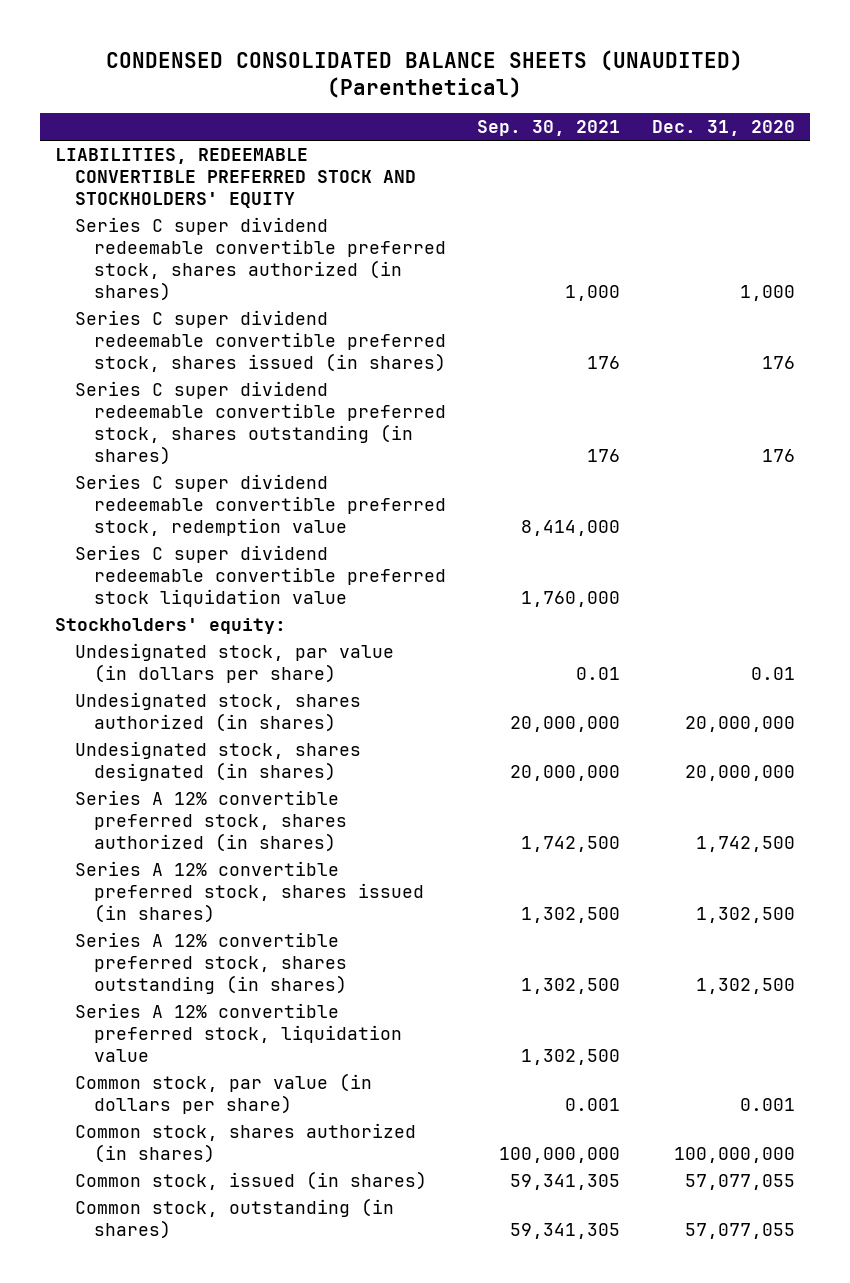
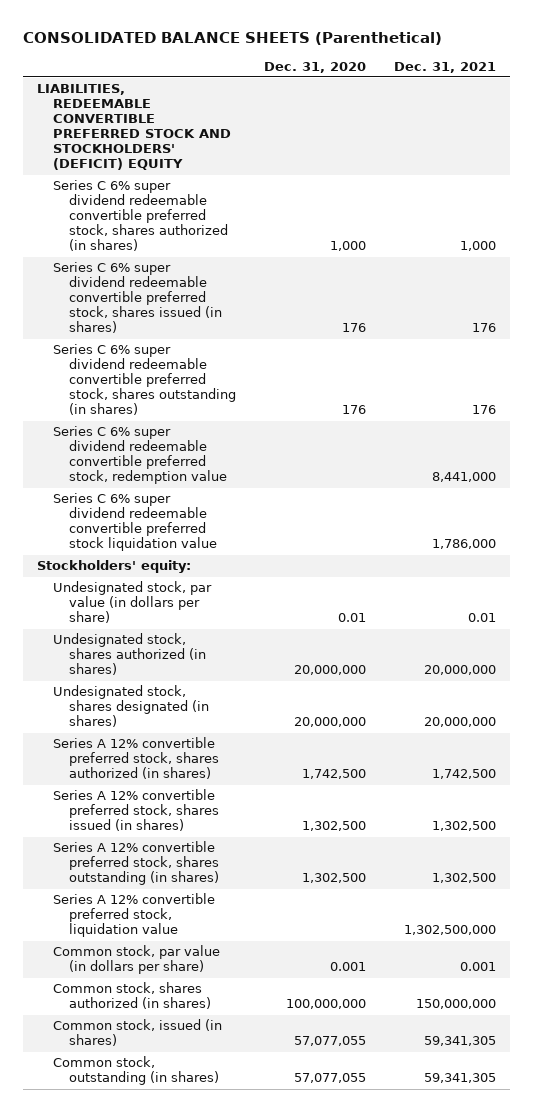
[106,49,744,99] CONDENSED CONSOLIDATED BALANCE SHEETS (UNAUDITED) (Parenthetical) -> [23,31,443,45] CONSOLIDATED BALANCE SHEETS (Parenthetical)
[477,120,621,137] Sep. 30, 2021 -> none
none -> [393,61,496,73] Dec. 31, 2021
[55,148,416,209] LIABILITIES, REDEEMABLE CONVERTIBLE PREFERRED STOCK AND STOCKHOLDERS' EQUITY -> [37,84,232,171] LIABILITIES, REDEEMABLE CONVERTIBLE PREFERRED STOCK AND STOCKHOLDERS' (DEFICIT) EQUITY
[74,217,446,302] Series C super dividend redeemable convertible preferred stock, shares authorized (in shares) -> [53,180,229,252] Series C 6% super dividend redeemable convertible preferred stock, shares authorized (in shares)
[74,310,446,373] Series C super dividend redeemable convertible preferred stock, shares issued (in shares) -> [53,262,223,334] Series C 6% super dividend redeemable convertible preferred stock, shares issued (in shares)
[74,381,446,466] Series C super dividend redeemable convertible preferred stock, shares outstanding (in shares) -> [53,344,237,416] Series C 6% super dividend redeemable convertible preferred stock, shares outstanding (in shares)
[74,474,446,537] Series C super dividend redeemable convertible preferred stock, redemption value -> [53,426,228,485] Series C 6% super dividend redeemable convertible preferred stock, redemption value
[74,545,446,608] Series C super dividend redeemable convertible preferred stock liquidation value -> [53,493,218,552] Series C 6% super dividend redeemable convertible preferred stock liquidation value

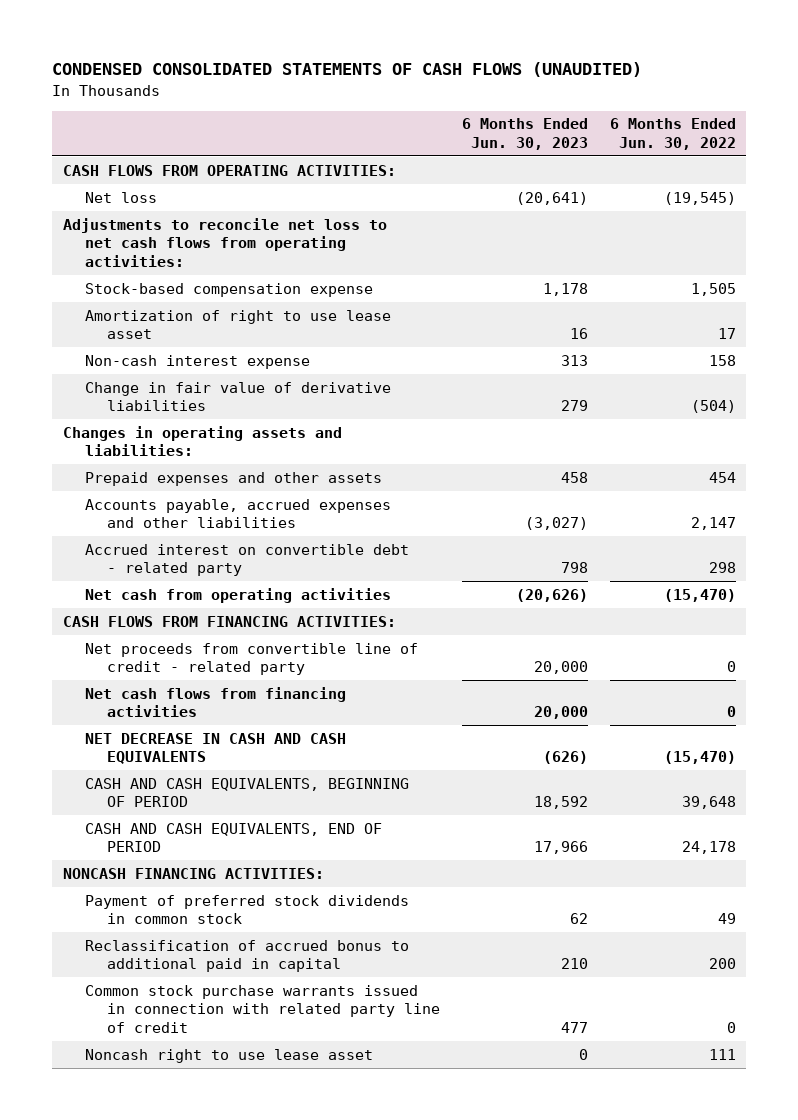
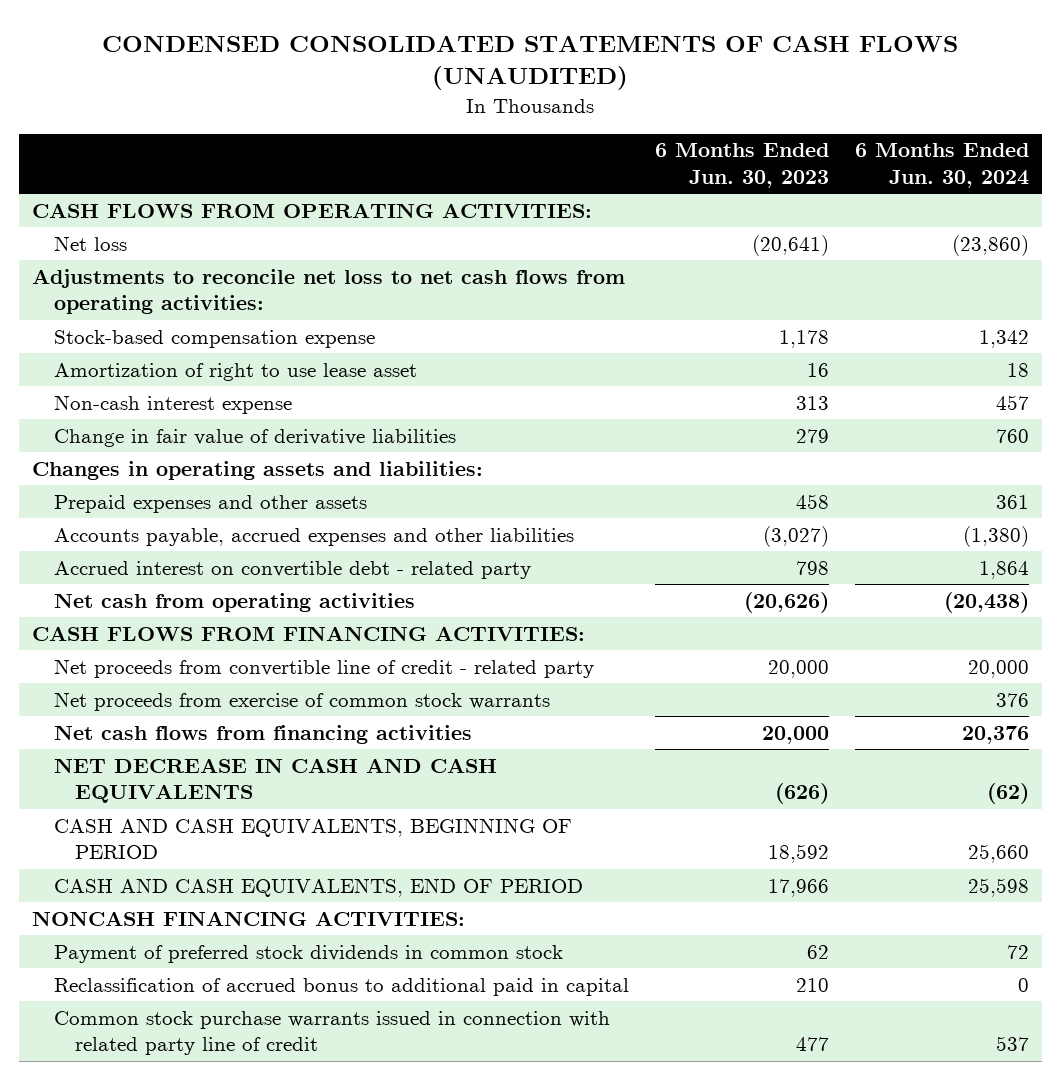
[609,118,736,150] 6 Months Ended Jun. 30, 2022 -> none
none -> [854,143,1029,188] 6 Months Ended Jun. 30, 2024
none -> [53,691,550,711] Net proceeds from exercise of common stock warrants
[85,1048,374,1063] Noncash right to use lease asset -> none

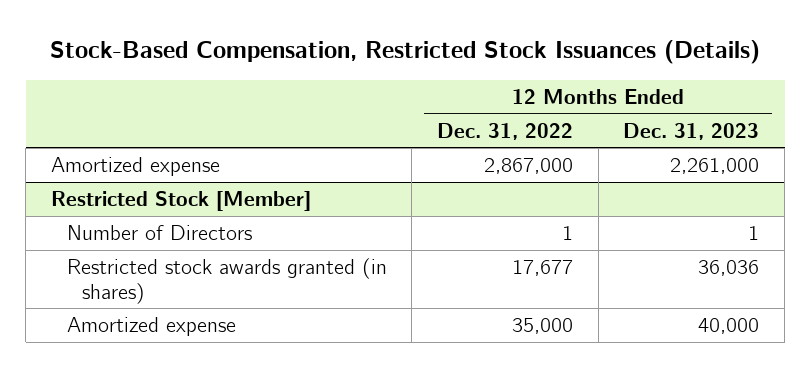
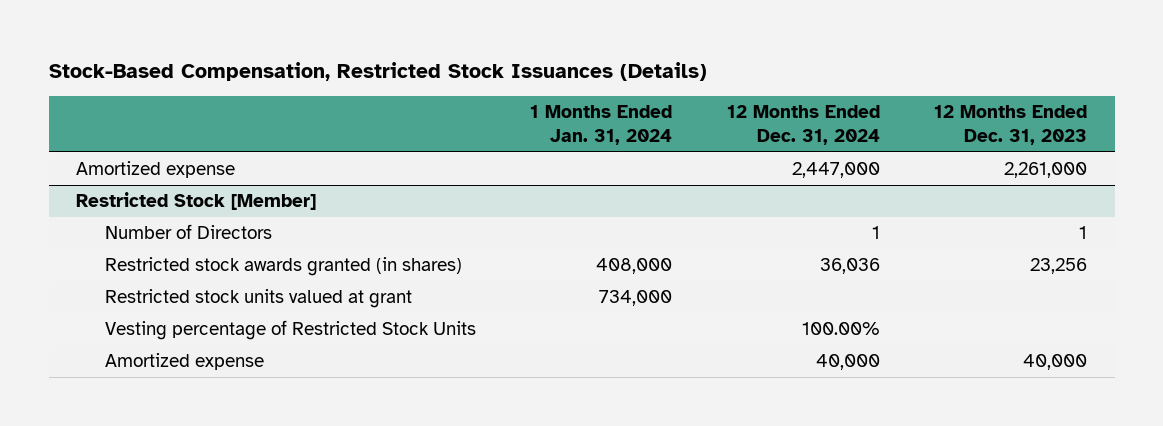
[437,122,574,140] Dec. 31, 2022 -> none
none -> [530,105,673,145] 1 Months Ended Jan. 31, 2024
none -> [726,105,880,145] 12 Months Ended Dec. 31, 2024
[698,260,760,277] 36,036 -> [1030,258,1088,275] 23,256
none -> [104,289,412,309] Restricted stock units valued at grant
none -> [104,320,476,341] Vesting percentage of Restricted Stock Units

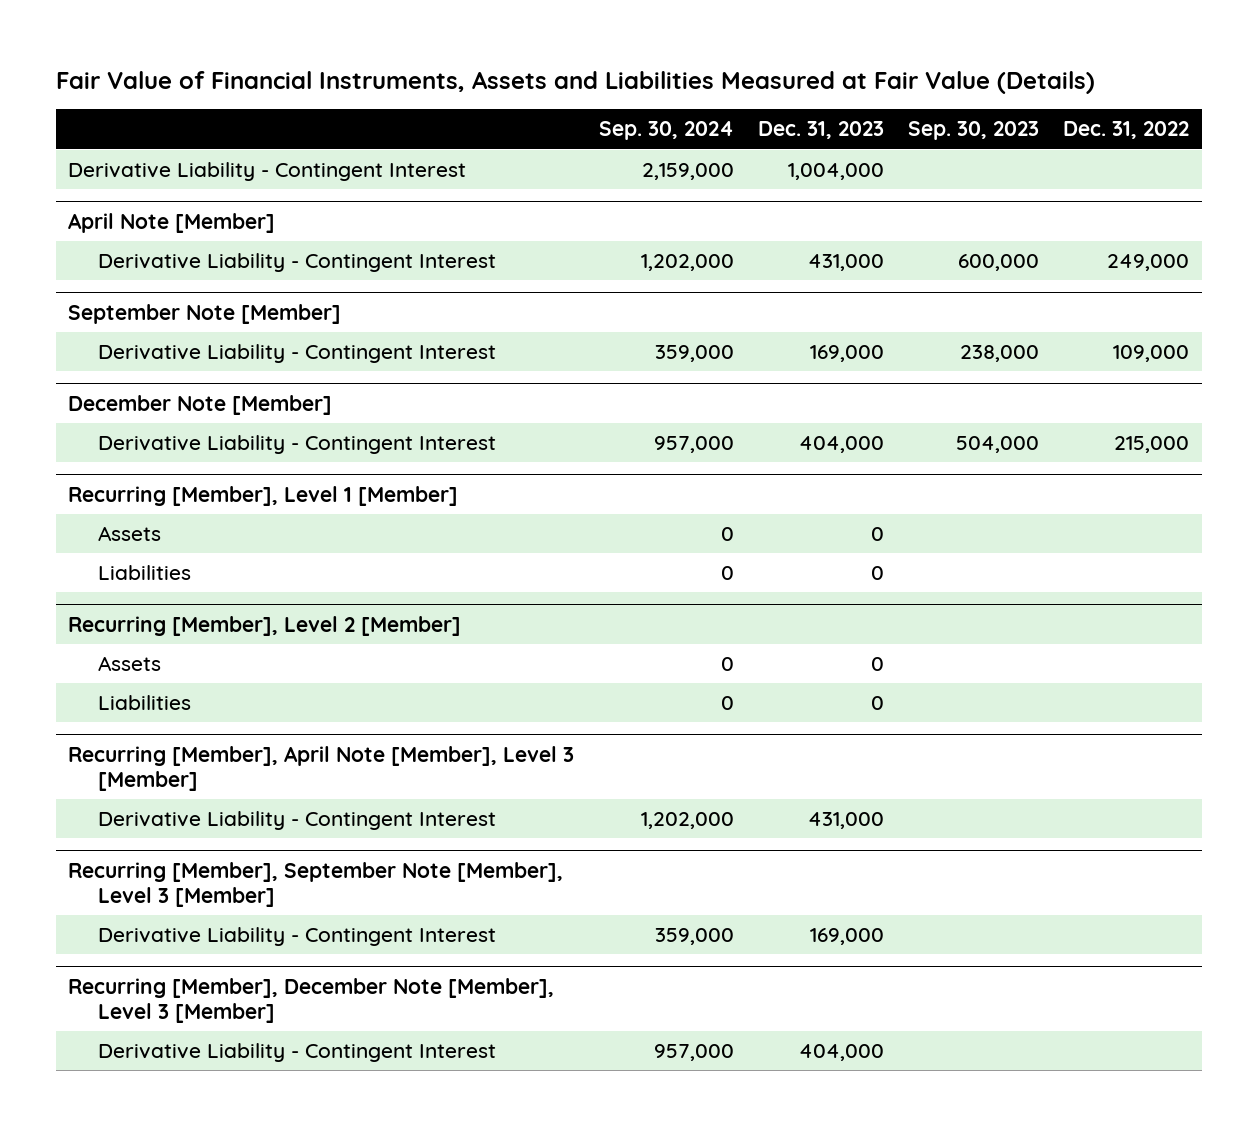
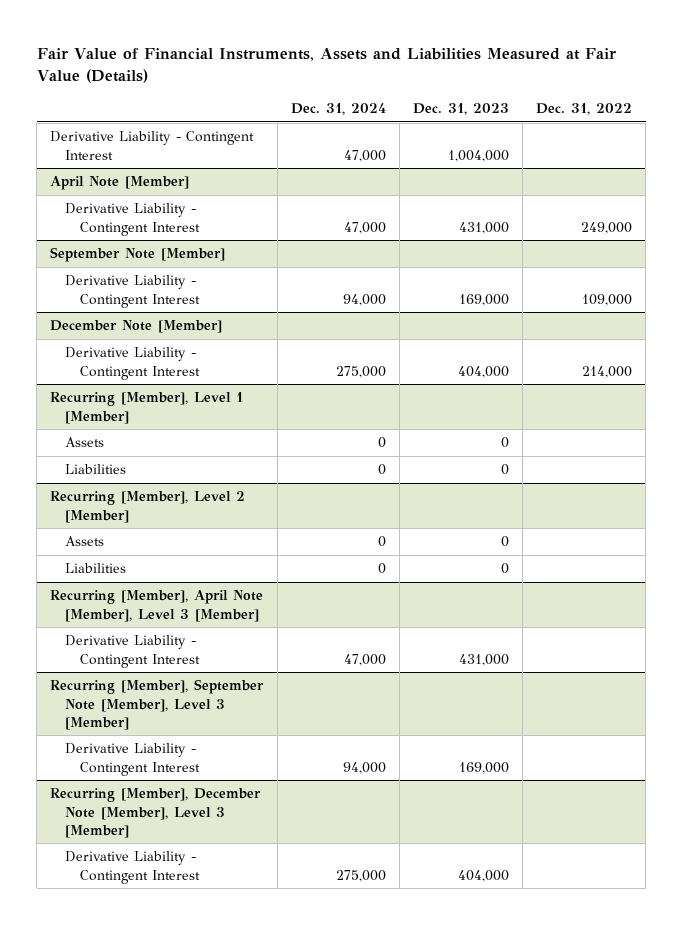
[598,121,734,141] Sep. 30, 2024 -> none
[908,121,1040,141] Sep. 30, 2023 -> none
none -> [290,103,386,116] Dec. 31, 2024
[1114,435,1190,453] 215,000 -> [582,365,633,378] 214,000

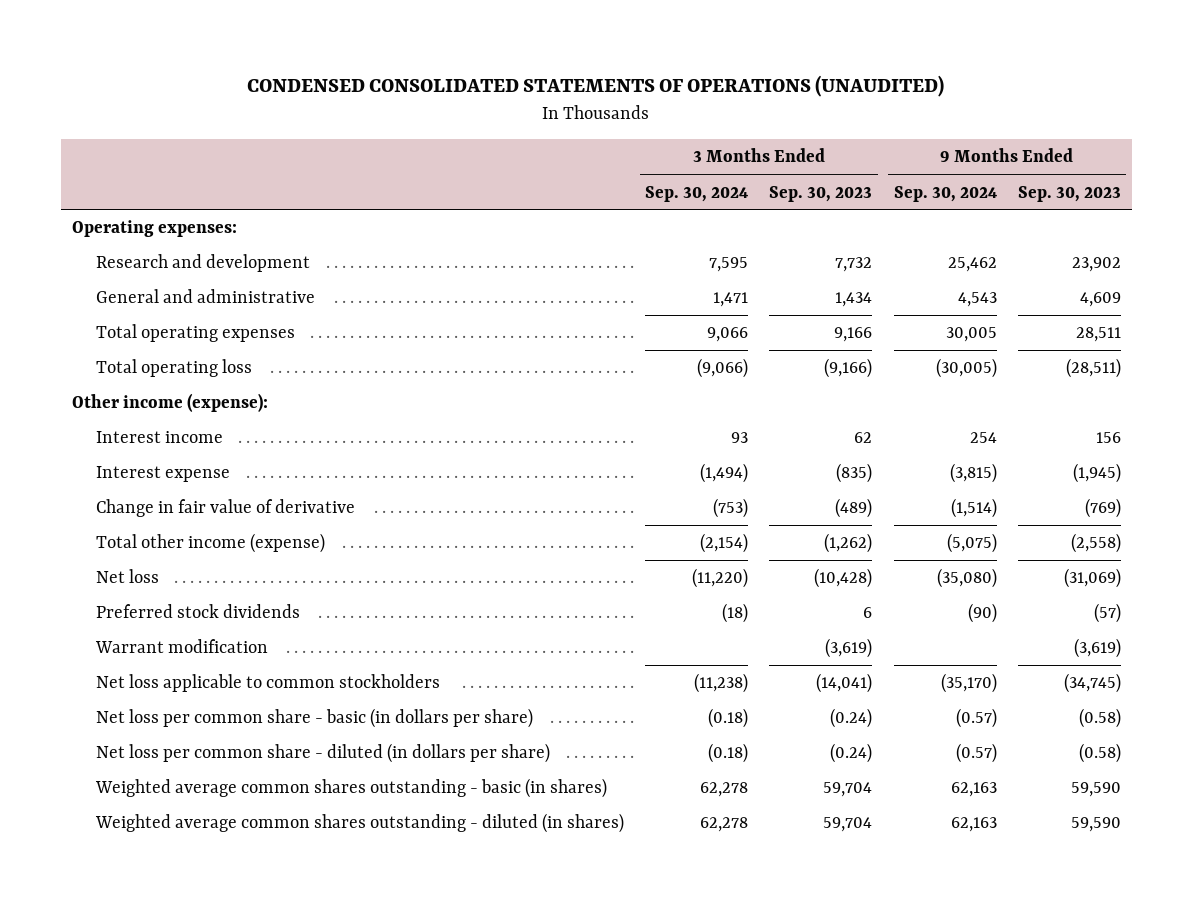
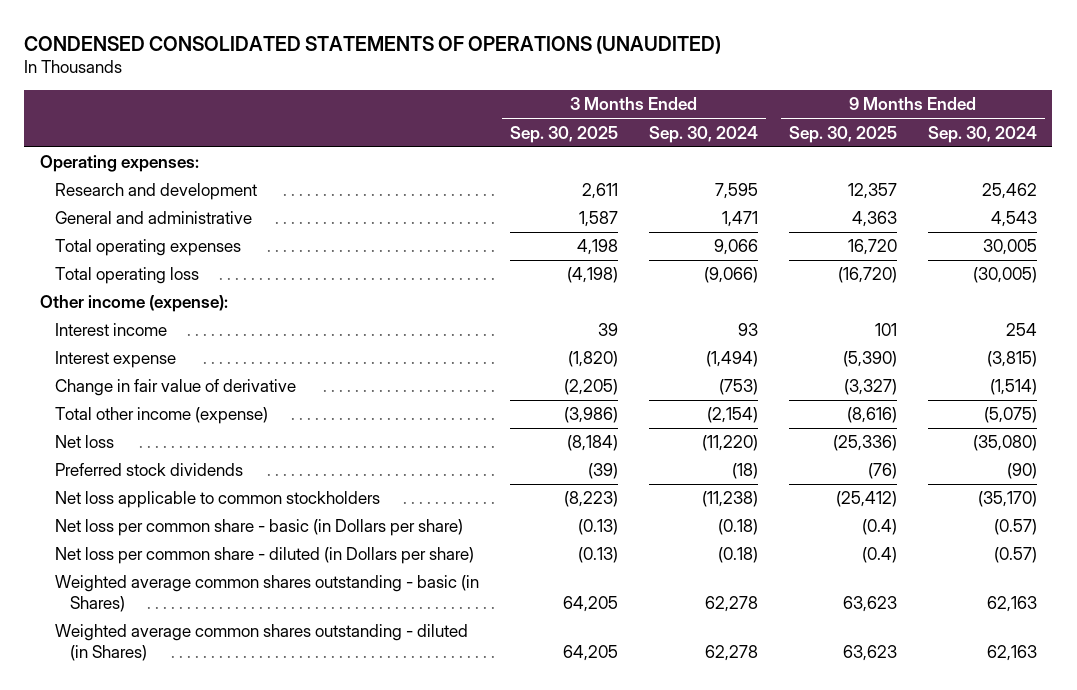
[769,185,873,202] Sep. 30, 2023 -> none
[1018,185,1122,202] Sep. 30, 2023 -> none
none -> [510,125,619,143] Sep. 30, 2025
none -> [788,125,897,143] Sep. 30, 2025
[94,639,268,654] Warrant modification -> none
[95,708,533,729] Net loss per common share - basic (in dollars per share) -> [55,519,464,537] Net loss per common share - basic (in Dollars per share)
[95,743,550,764] Net loss per common share - diluted (in dollars per share) -> [55,547,475,565] Net loss per common share - diluted (in Dollars per share)
[94,778,607,799] Weighted average common shares outstanding - basic (in shares) -> [55,575,480,612] Weighted average common shares outstanding - basic (in Shares)
[94,813,624,834] Weighted average common shares outstanding - diluted (in shares) -> [55,624,469,661] Weighted average common shares outstanding - diluted (in Shares)

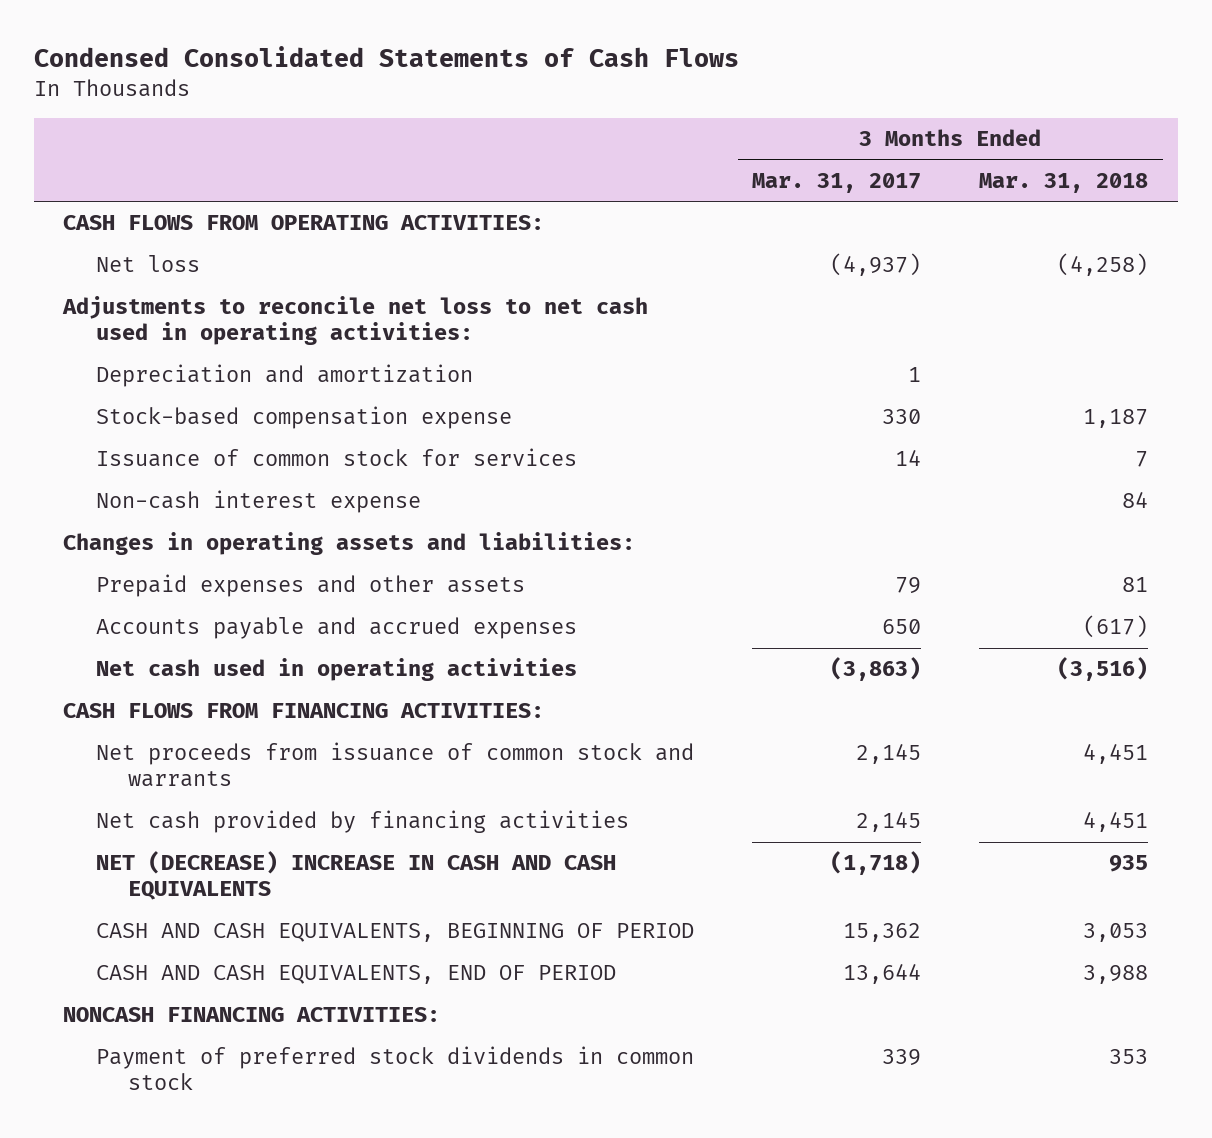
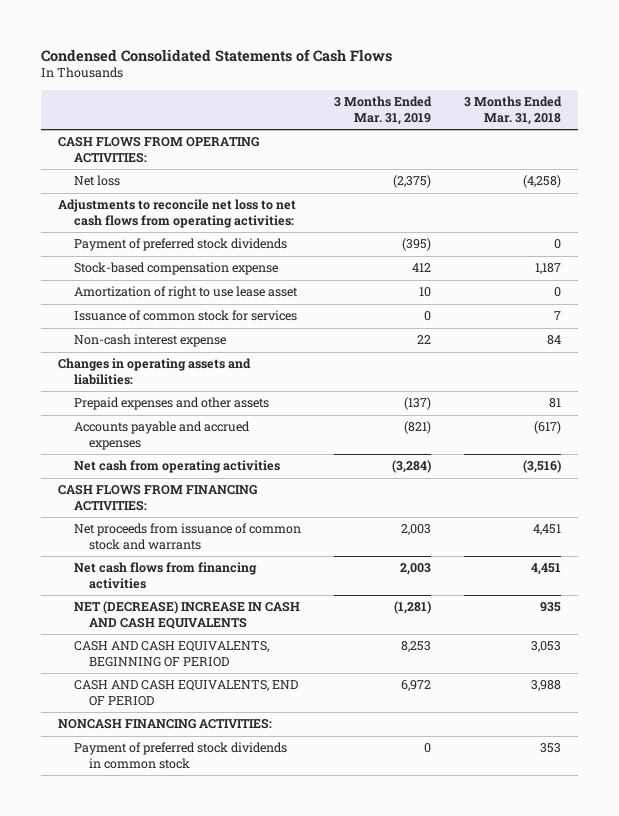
[752,172,922,193] Mar. 31, 2017 -> none
none -> [333,96,432,125] 3 Months Ended Mar. 31, 2019
[95,364,473,388] Depreciation and amortization -> none
[62,296,649,346] Adjustments to reconcile net loss to net cash used in operating activities: -> [57,199,296,229] Adjustments to reconcile net loss to net cash flows from operating activities:
none -> [73,238,287,252] Payment of preferred stock dividends
none -> [73,286,298,300] Amortization of right to use lease asset
[95,658,577,682] Net cash used in operating activities -> [73,460,280,474] Net cash from operating activities
[95,810,629,834] Net cash provided by financing activities -> [73,562,257,590] Net cash flows from financing activities

